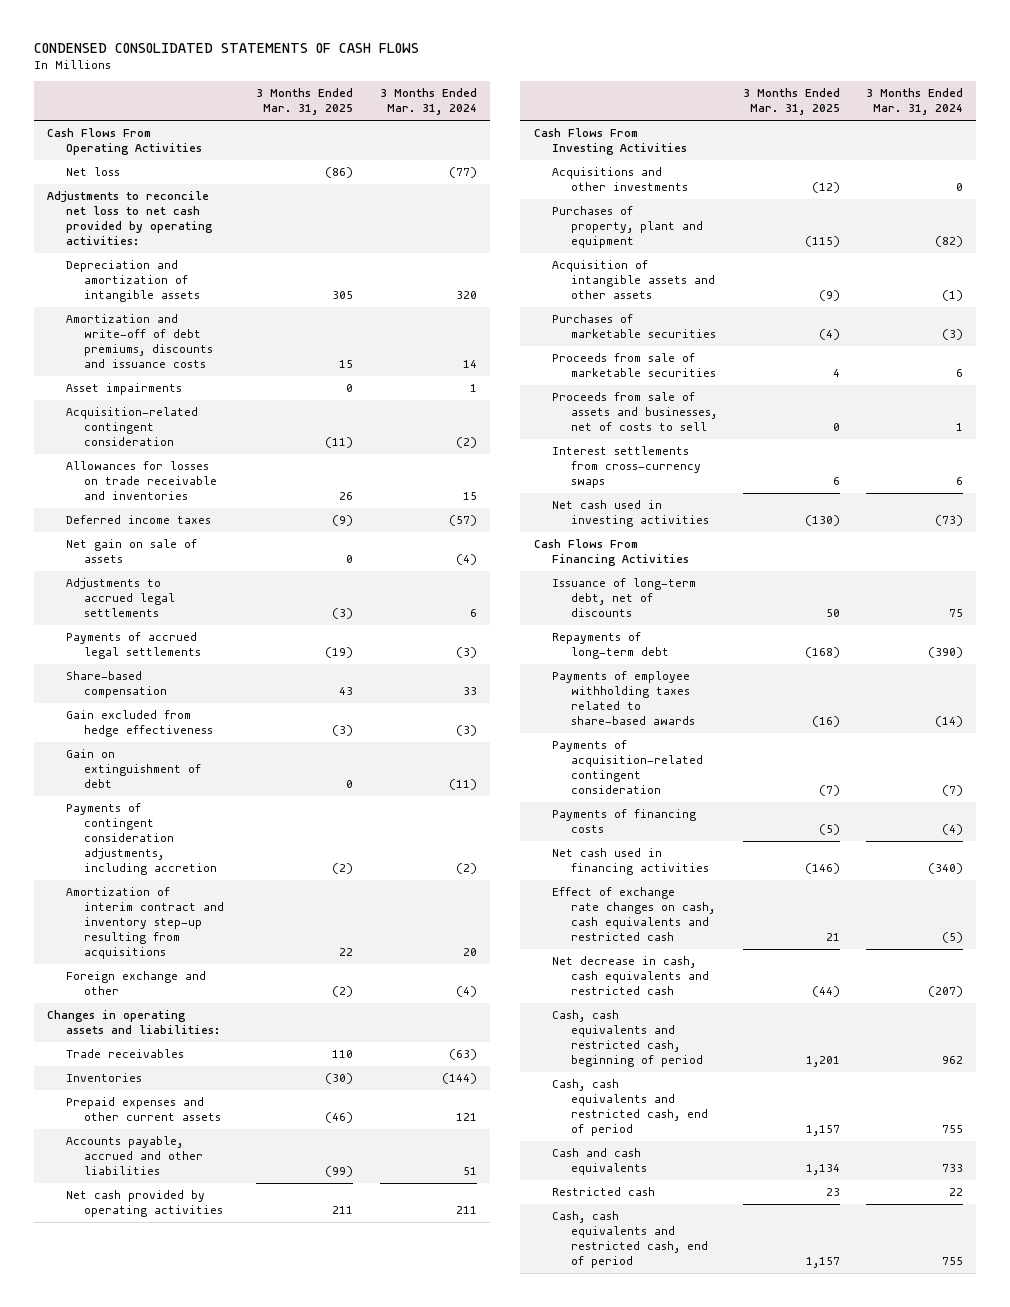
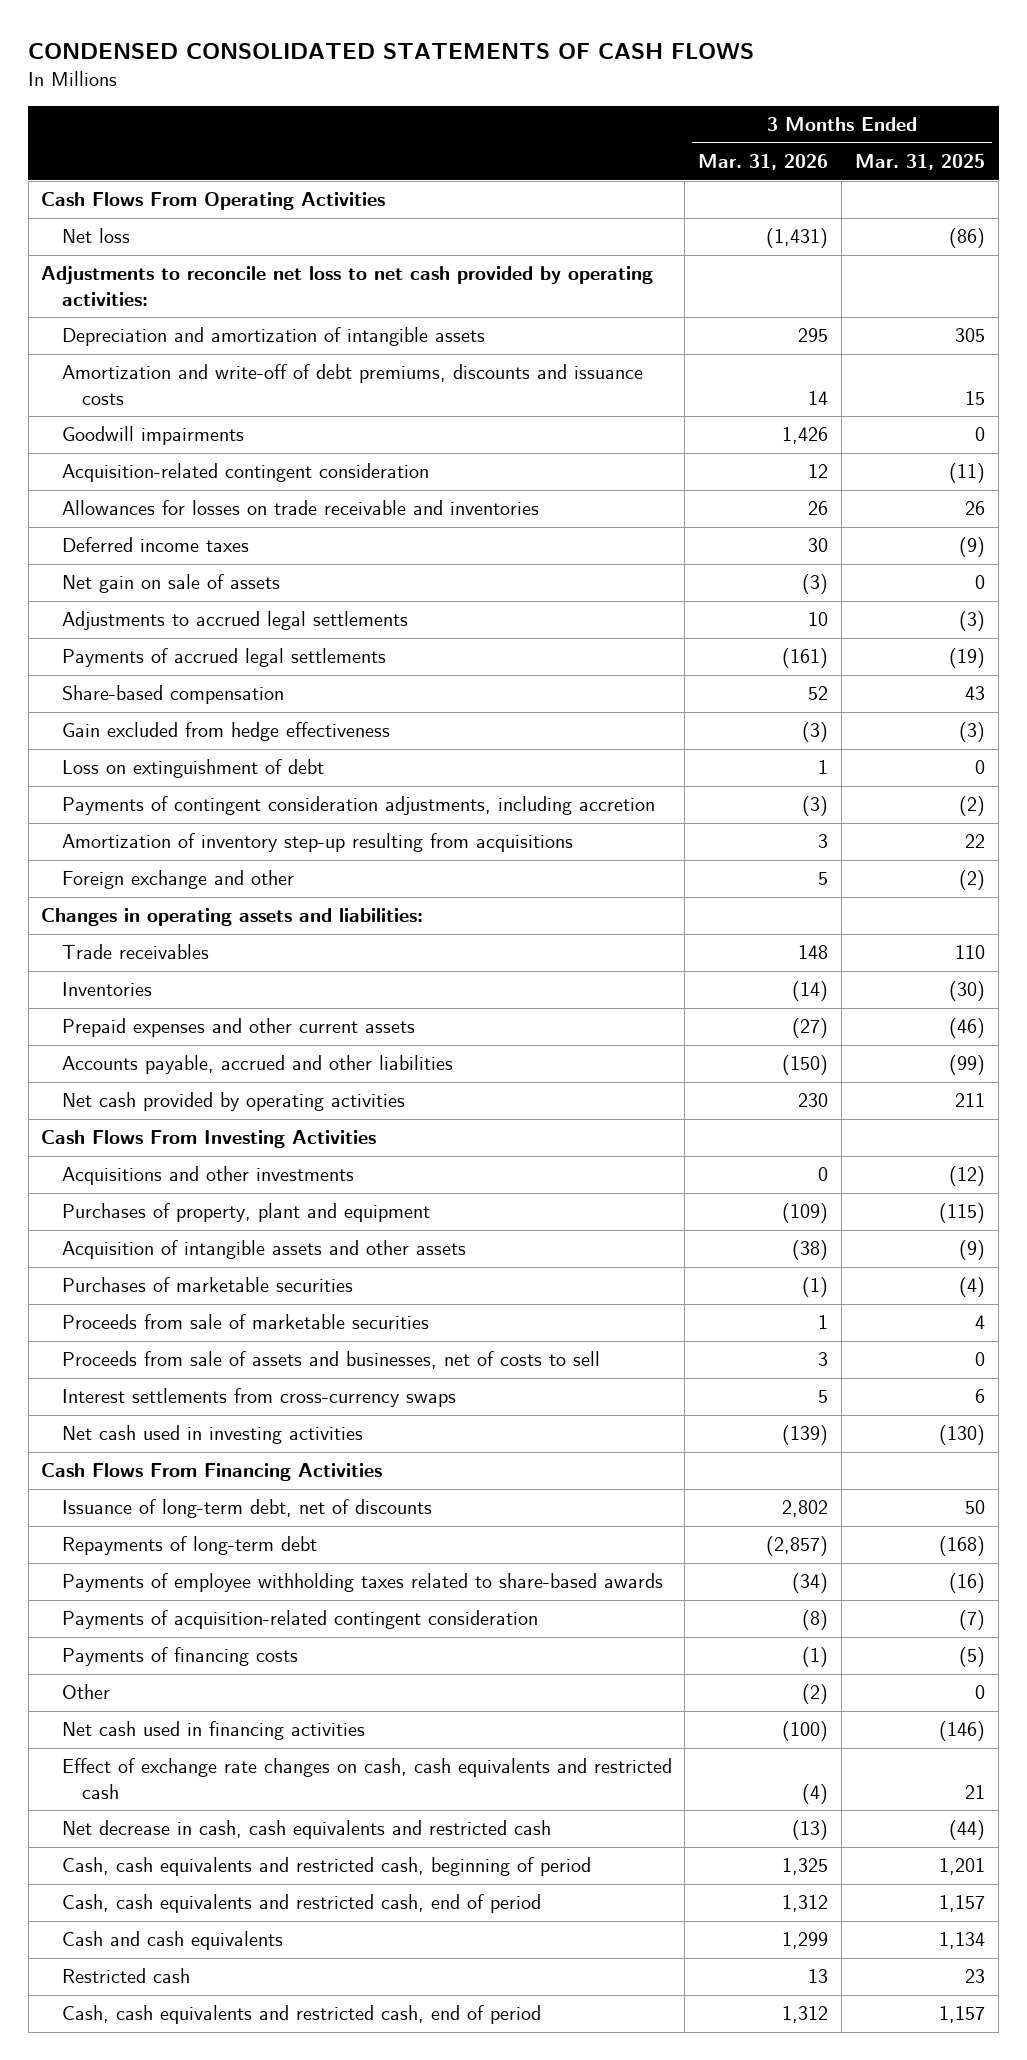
[379,88,477,116] 3 Months Ended Mar. 31, 2024 -> none
none -> [698,153,829,170] Mar. 31, 2026
[65,383,182,396] Asset impairments -> none
none -> [61,426,244,446] Goodwill impairments
[65,749,202,789] Gain on extinguishment of debt -> [61,759,324,779] Loss on extinguishment of debt
[65,887,225,959] Amortization of interim contract and inventory step-up resulting from acquisitions -> [61,833,573,853] Amortization of inventory step-up resulting from acquisitions
none -> [61,1684,110,1700] Other

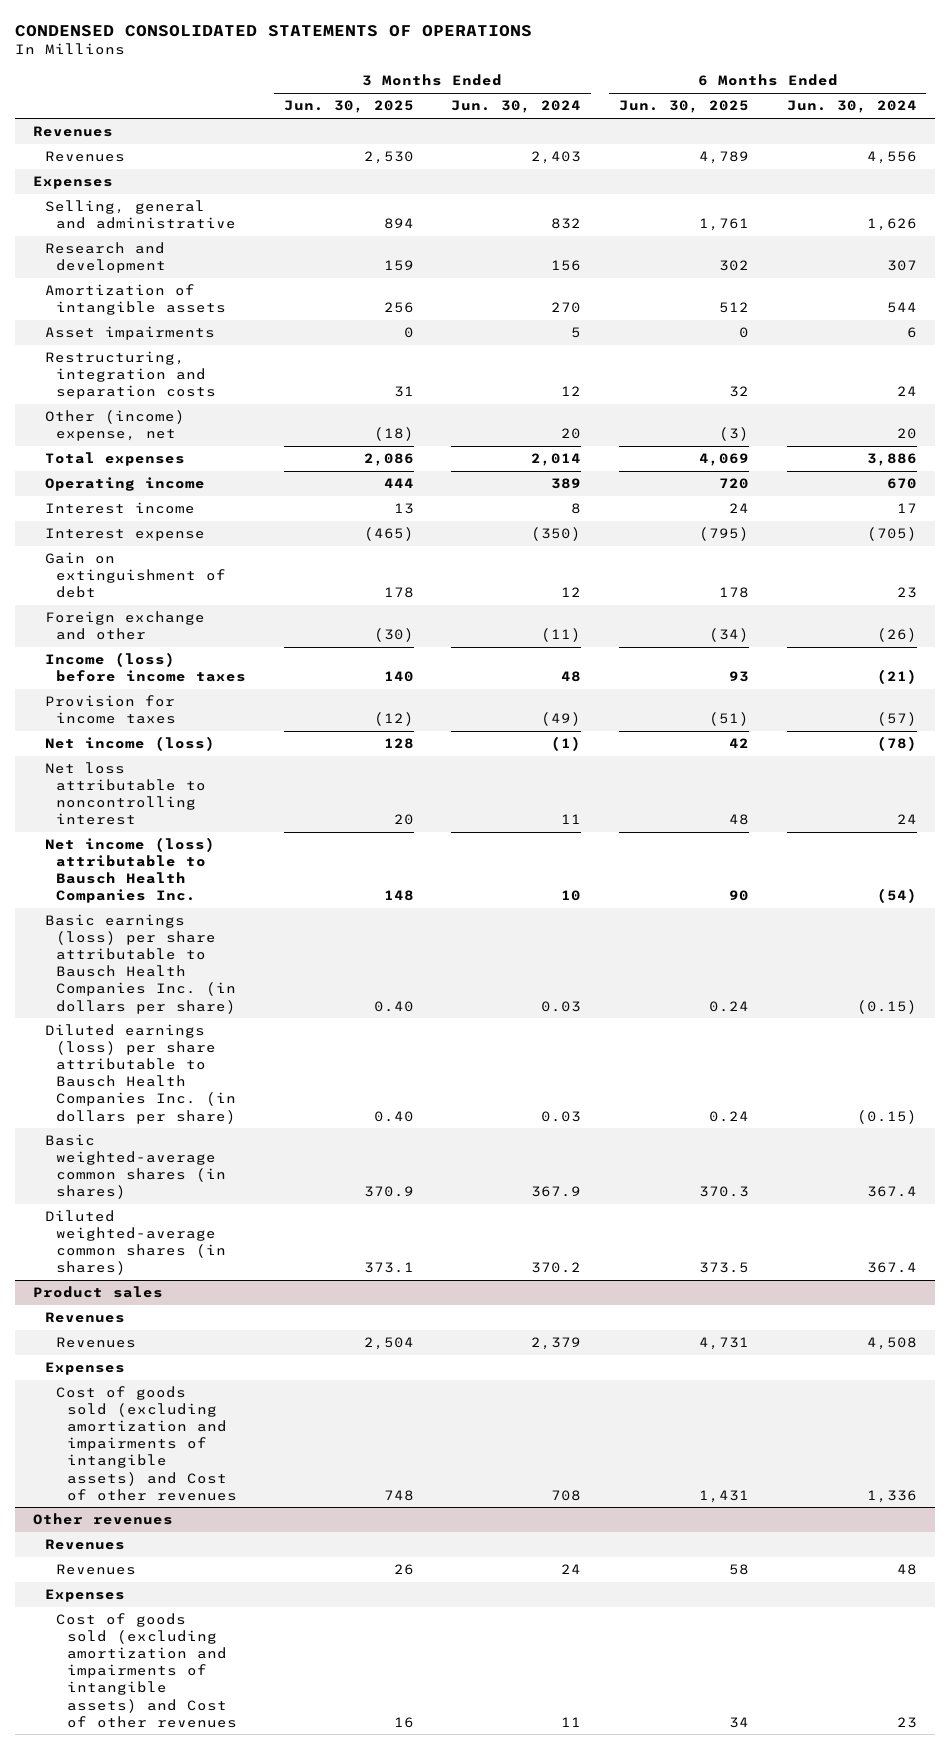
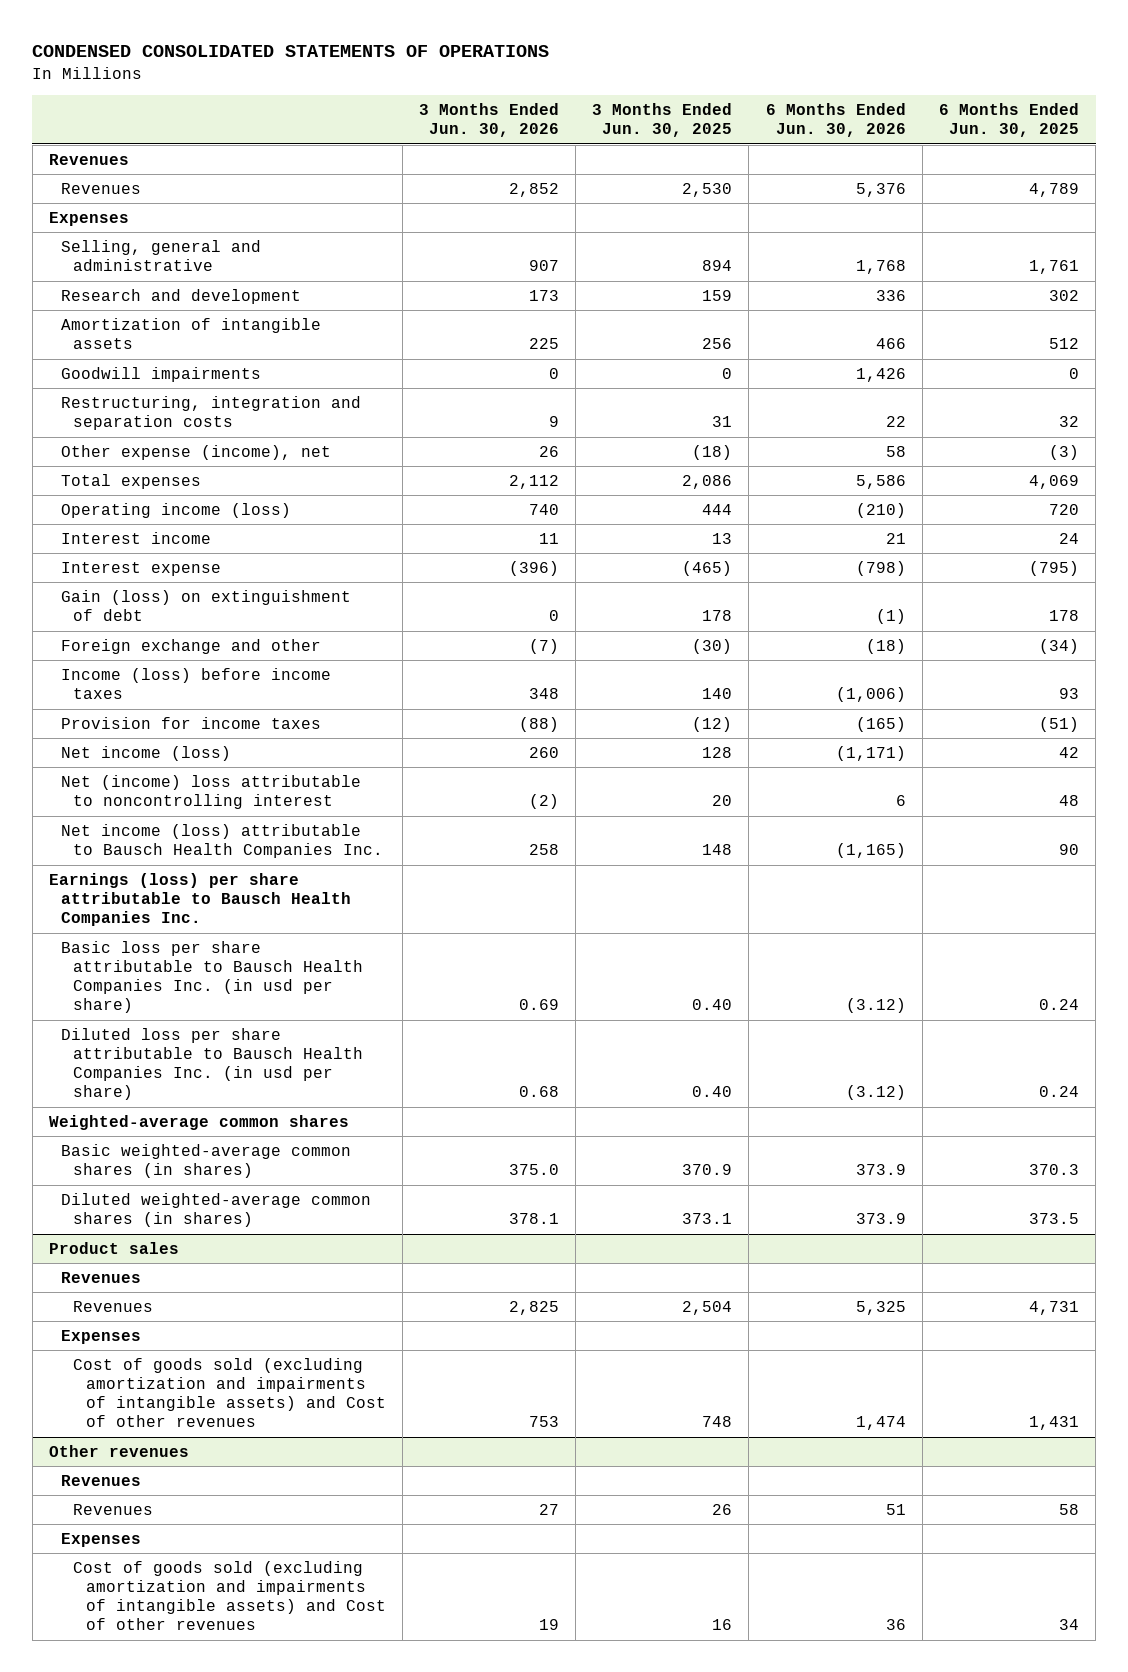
[451,100,582,114] Jun. 30, 2024 -> none
[786,100,917,114] Jun. 30, 2024 -> none
none -> [418,103,559,138] 3 Months Ended Jun. 30, 2026
none -> [765,103,906,138] 6 Months Ended Jun. 30, 2026
[44,326,215,341] Asset impairments -> none
none -> [61,367,262,383] Goodwill impairments
[44,410,185,442] Other (income) expense, net -> [61,445,332,461] Other expense (income), net
[44,477,205,492] Operating income -> [61,503,292,519] Operating income (loss)
[44,552,226,599] Gain on extinguishment of debt -> [61,590,352,622] Gain (loss) on extinguishment of debt
[44,762,206,826] Net loss attributable to noncontrolling interest -> [61,775,362,810] Net (income) loss attributable to noncontrolling interest
none -> [49,873,352,927] Earnings (loss) per share attributable to Bausch Health Companies Inc.
[44,914,236,1014] Basic earnings (loss) per share attributable to Bausch Health Companies Inc. (in dollars per share) -> [61,941,364,1014] Basic loss per share attributable to Bausch Health Companies Inc. (in usd per share)
[44,1024,236,1124] Diluted earnings (loss) per share attributable to Bausch Health Companies Inc. (in dollars per share) -> [61,1028,364,1101] Diluted loss per share attributable to Bausch Health Companies Inc. (in usd per share)
none -> [49,1115,350,1131] Weighted-average common shares

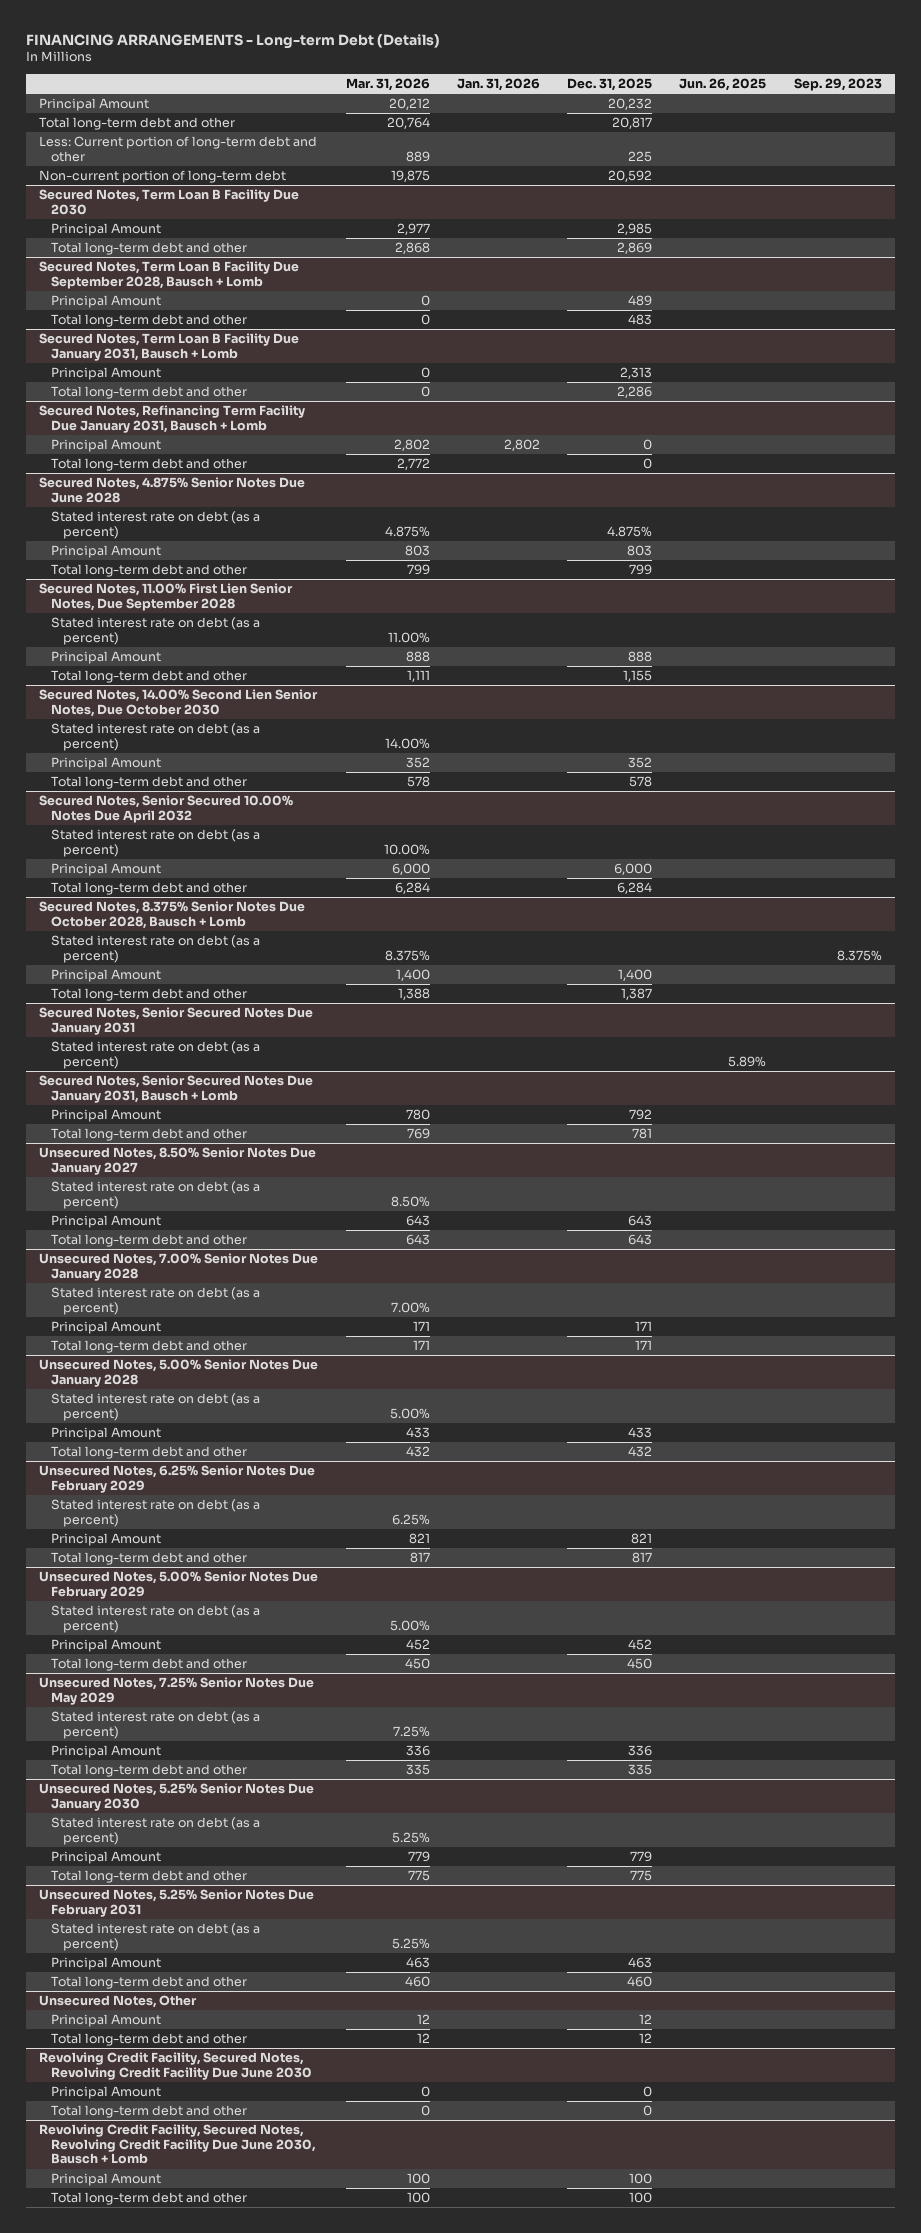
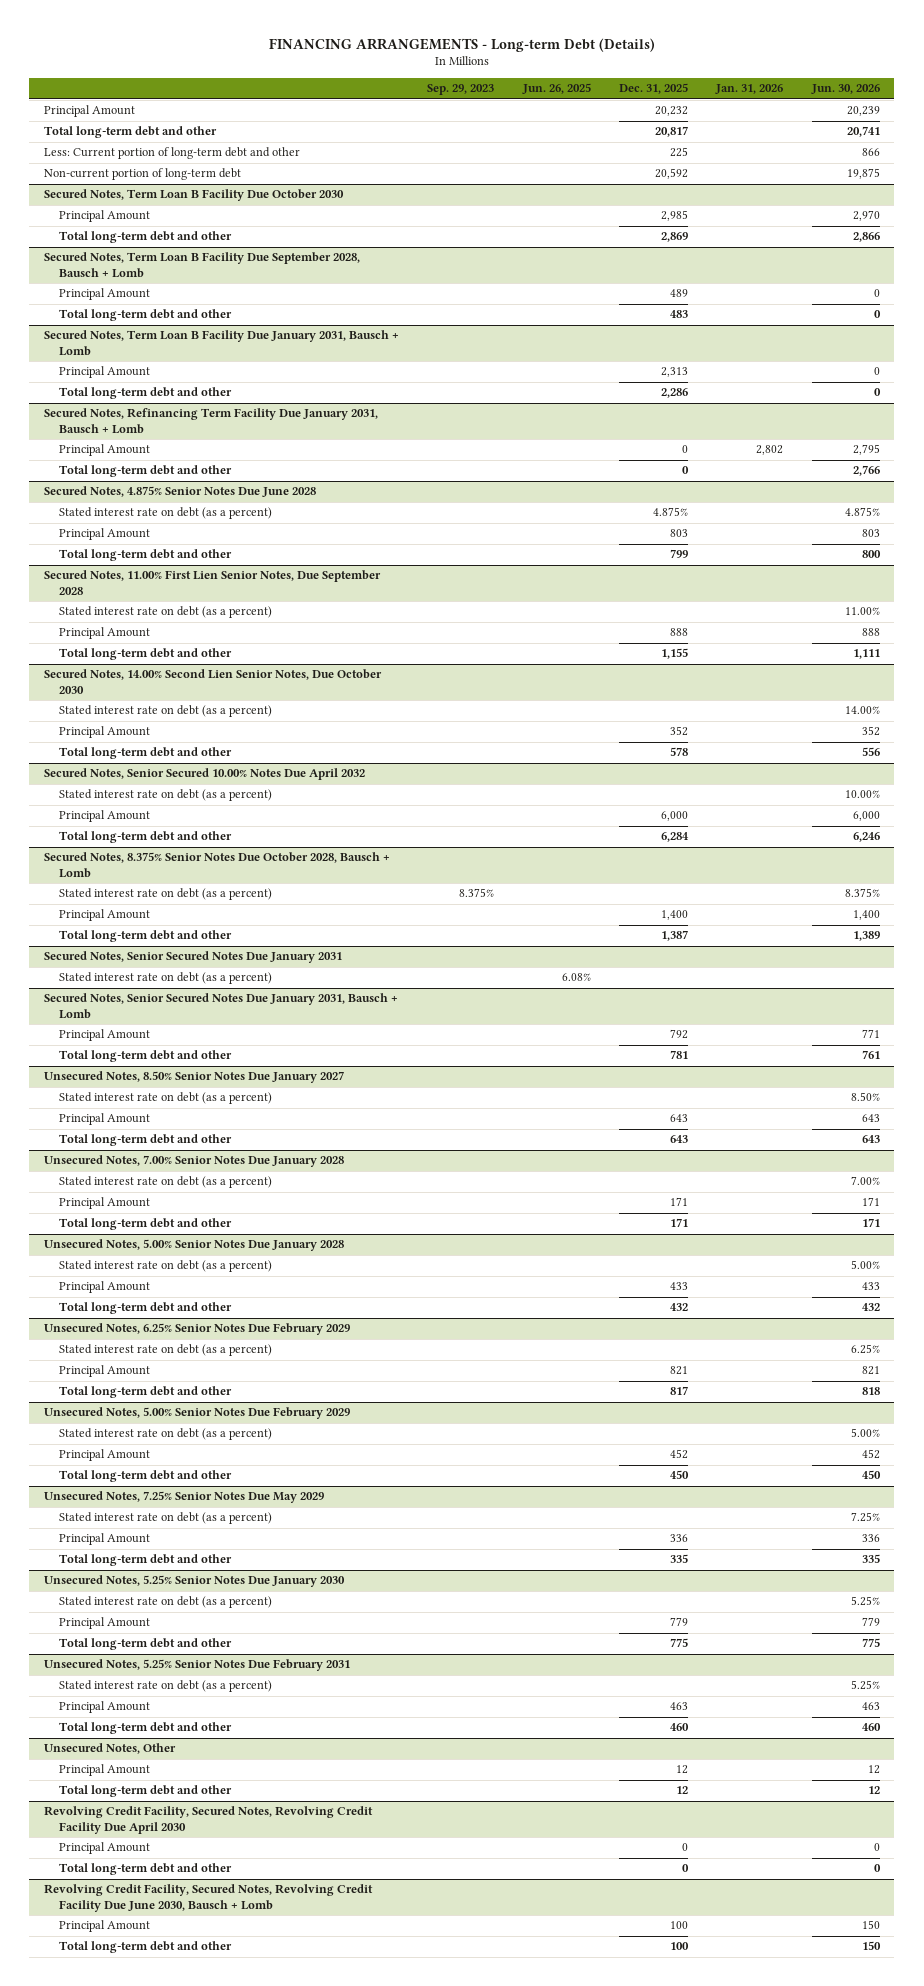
[345,77,430,91] Mar. 31, 2026 -> none
none -> [810,84,880,95] Jun. 30, 2026
[39,189,300,215] Secured Notes, Term Loan B Facility Due 2030 -> [43,189,344,202] Secured Notes, Term Loan B Facility Due October 2030
[728,1055,767,1067] 5.89% -> [561,973,591,982] 6.08%
[39,2052,313,2080] Revolving Credit Facility, Secured Notes, Revolving Credit Facility Due June 2030 -> [43,1806,373,1834] Revolving Credit Facility, Secured Notes, Revolving Credit Facility Due April 2030

